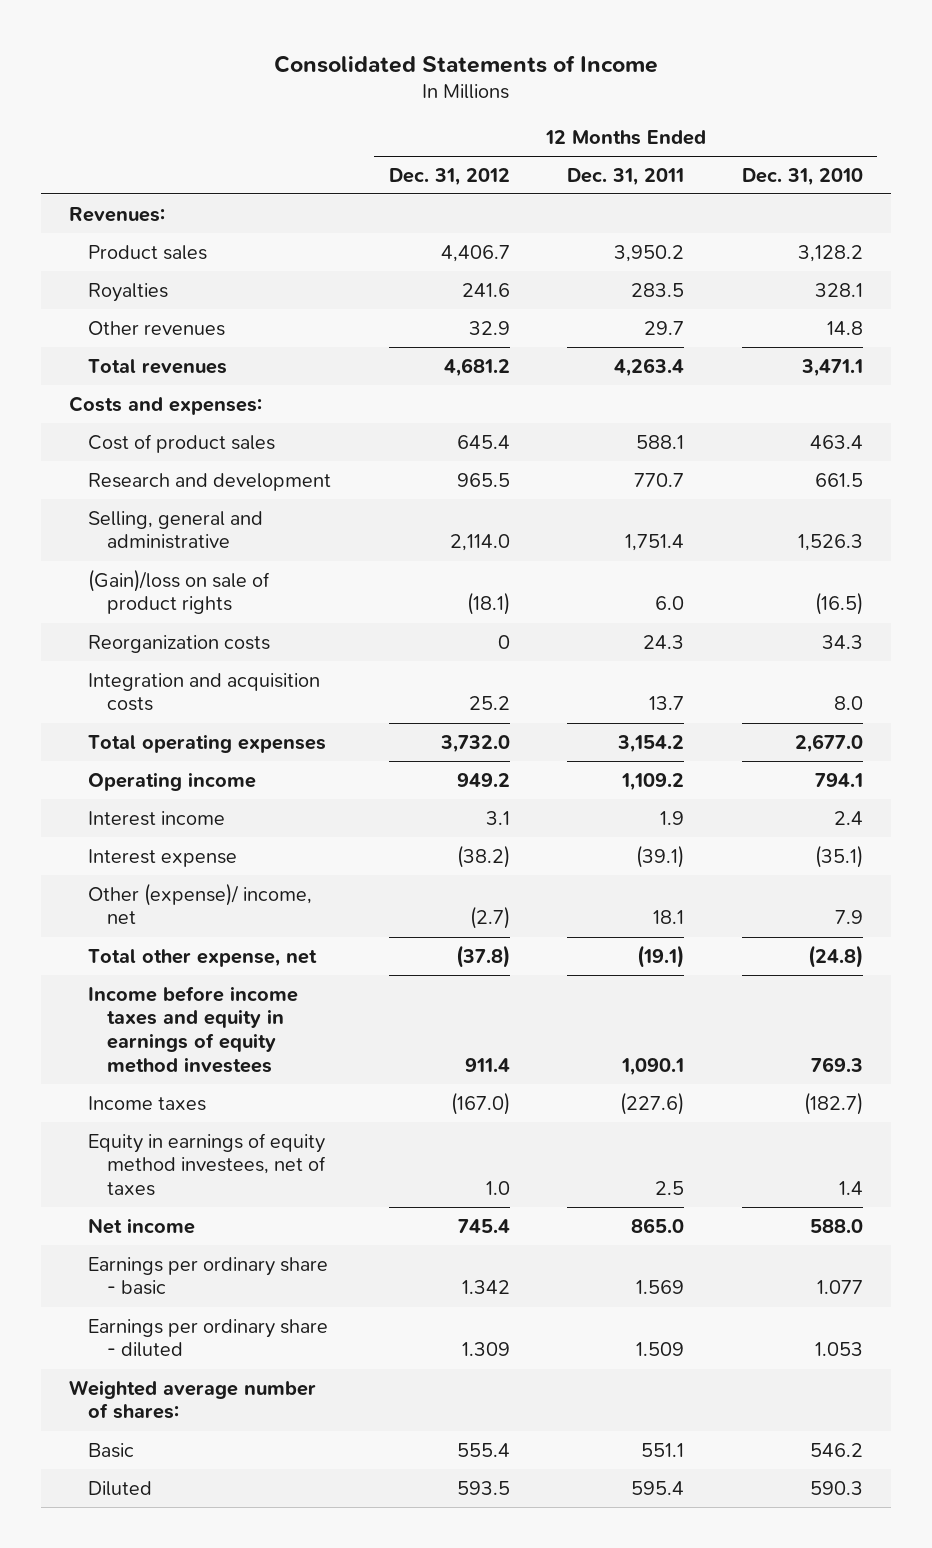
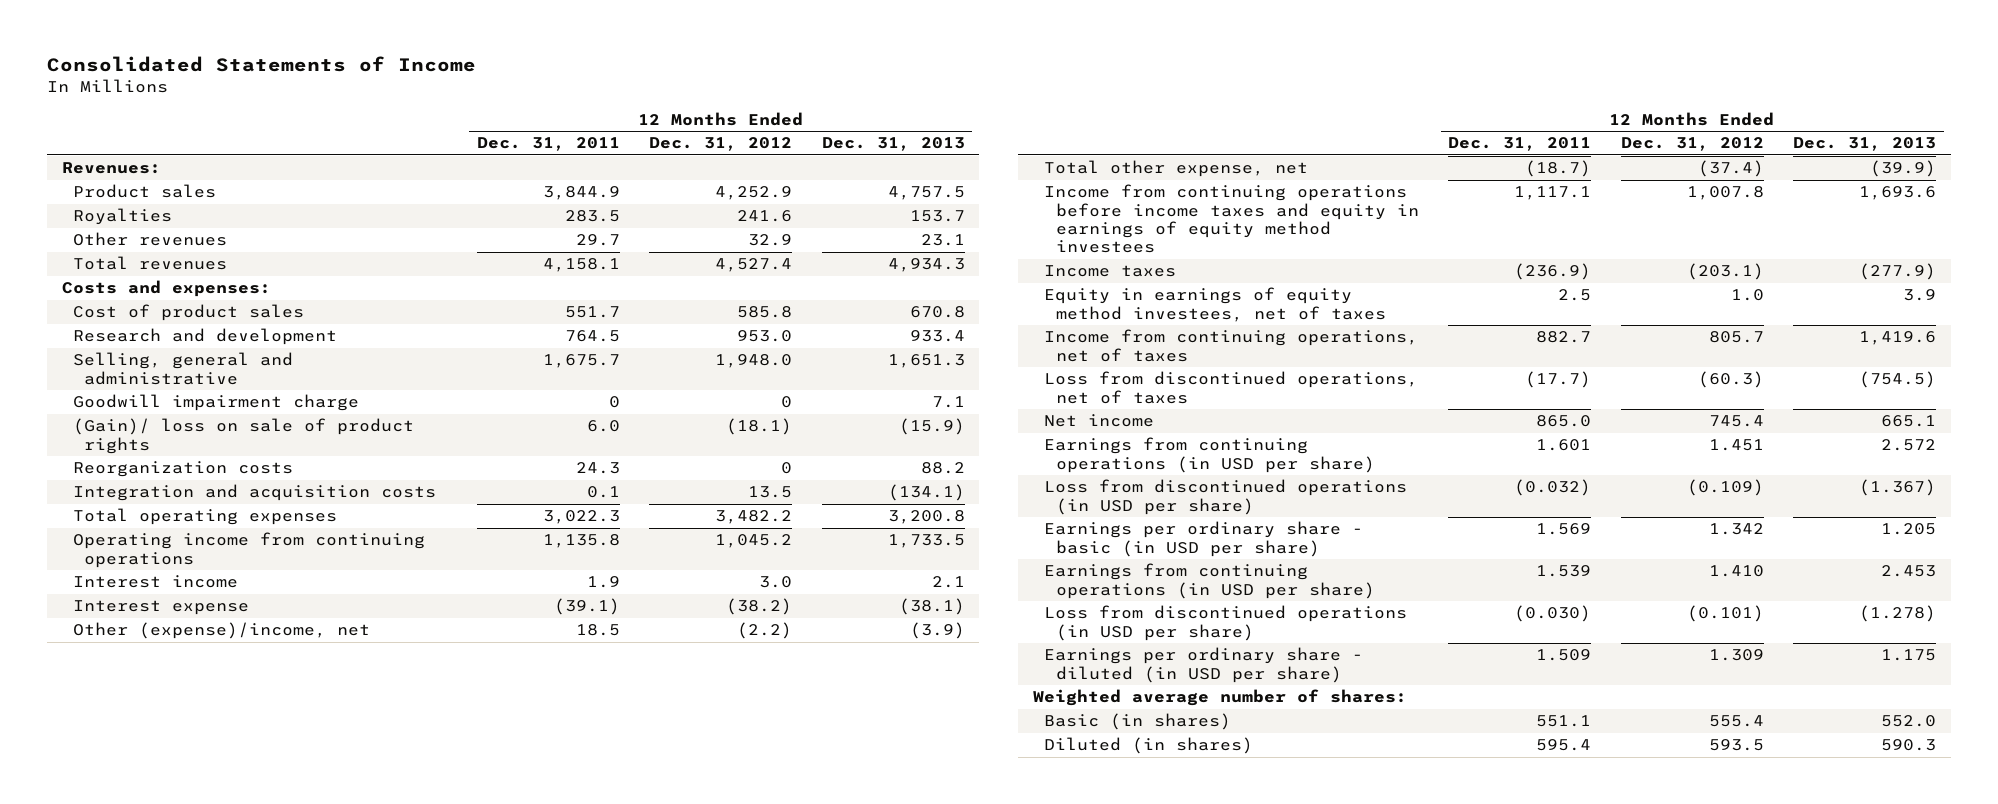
[741,167,863,186] Dec. 31, 2010 -> none
none -> [821,137,965,152] Dec. 31, 2013
[440,244,510,262] 4,406.7 -> [715,186,793,201] 4,252.9
[614,244,685,262] 3,950.2 -> [542,186,620,201] 3,844.9
[443,357,510,377] 4,681.2 -> [715,258,793,273] 4,527.4
[614,357,685,377] 4,263.4 -> [542,258,620,273] 4,158.1
[456,434,510,449] 645.4 -> [737,306,793,319] 585.8
[636,434,685,449] 588.1 -> [564,306,620,319] 551.7
[456,472,510,487] 965.5 -> [737,330,793,343] 953.0
[634,472,685,487] 770.7 -> [564,330,620,343] 764.5
[449,534,510,552] 2,114.0 -> [715,354,793,369] 1,948.0
[625,534,685,552] 1,751.4 -> [542,354,620,369] 1,675.7
none -> [72,394,359,412] Goodwill impairment charge
[88,568,271,615] (Gain)/loss on sale of product rights -> [72,418,414,454] (Gain)/ loss on sale of product rights
[468,696,510,711] 25.2 -> [748,486,793,499] 13.5
[649,696,685,711] 13.7 -> [586,486,620,499] 0.1
[439,734,510,753] 3,732.0 -> [715,510,793,525] 3,482.2
[617,734,685,753] 3,154.2 -> [542,510,620,525] 3,022.3
[88,771,257,791] Operating income -> [72,532,425,568] Operating income from continuing operations
[456,772,510,787] 949.2 -> [715,534,793,549] 1,045.2
[621,772,685,791] 1,109.2 -> [542,534,620,549] 1,135.8
[485,810,510,825] 3.1 -> [759,576,793,589] 3.0
[88,882,313,925] Other (expense)/ income, net -> [72,622,370,640] Other (expense)/income, net
[469,906,510,930] (2.7) -> [737,622,793,640] (2.2)
[653,910,685,925] 18.1 -> [575,624,620,637] 18.5
[455,944,510,968] (37.8) -> [1697,160,1764,178] (37.4)
[637,944,685,968] (19.1) -> [1525,160,1592,178] (18.7)
[88,985,299,1073] Income before income taxes and equity in earnings of equity method investees -> [1044,184,1419,254] Income from continuing operations before income taxes and equity in earnings of equity method investees
[464,1057,510,1072] 911.4 -> [1686,186,1764,201] 1,007.8
[621,1057,685,1076] 1,090.1 -> [1514,186,1592,201] 1,117.1
[450,1091,510,1115] (167.0) -> [1686,263,1764,281] (203.1)
[620,1091,685,1115] (227.6) -> [1514,263,1592,281] (236.9)
none -> [1044,329,1419,362] Income from continuing operations, net of taxes
none -> [1044,371,1419,404] Loss from discontinued operations, net of taxes
none -> [1044,437,1375,473] Earnings from continuing operations (in USD per share)
none -> [1044,479,1408,515] Loss from discontinued operations (in USD per share)
[88,1256,329,1296] Earnings per ordinary share - basic -> [1044,521,1364,557] Earnings per ordinary share - basic (in USD per share)
none -> [1044,563,1375,599] Earnings from continuing operations (in USD per share)
none -> [1044,605,1408,641] Loss from discontinued operations (in USD per share)
[88,1318,329,1358] Earnings per ordinary share - diluted -> [1044,647,1364,683] Earnings per ordinary share - diluted (in USD per share)
[88,1442,135,1458] Basic -> [1044,713,1232,731] Basic (in shares)
[88,1480,153,1496] Diluted -> [1044,737,1254,755] Diluted (in shares)

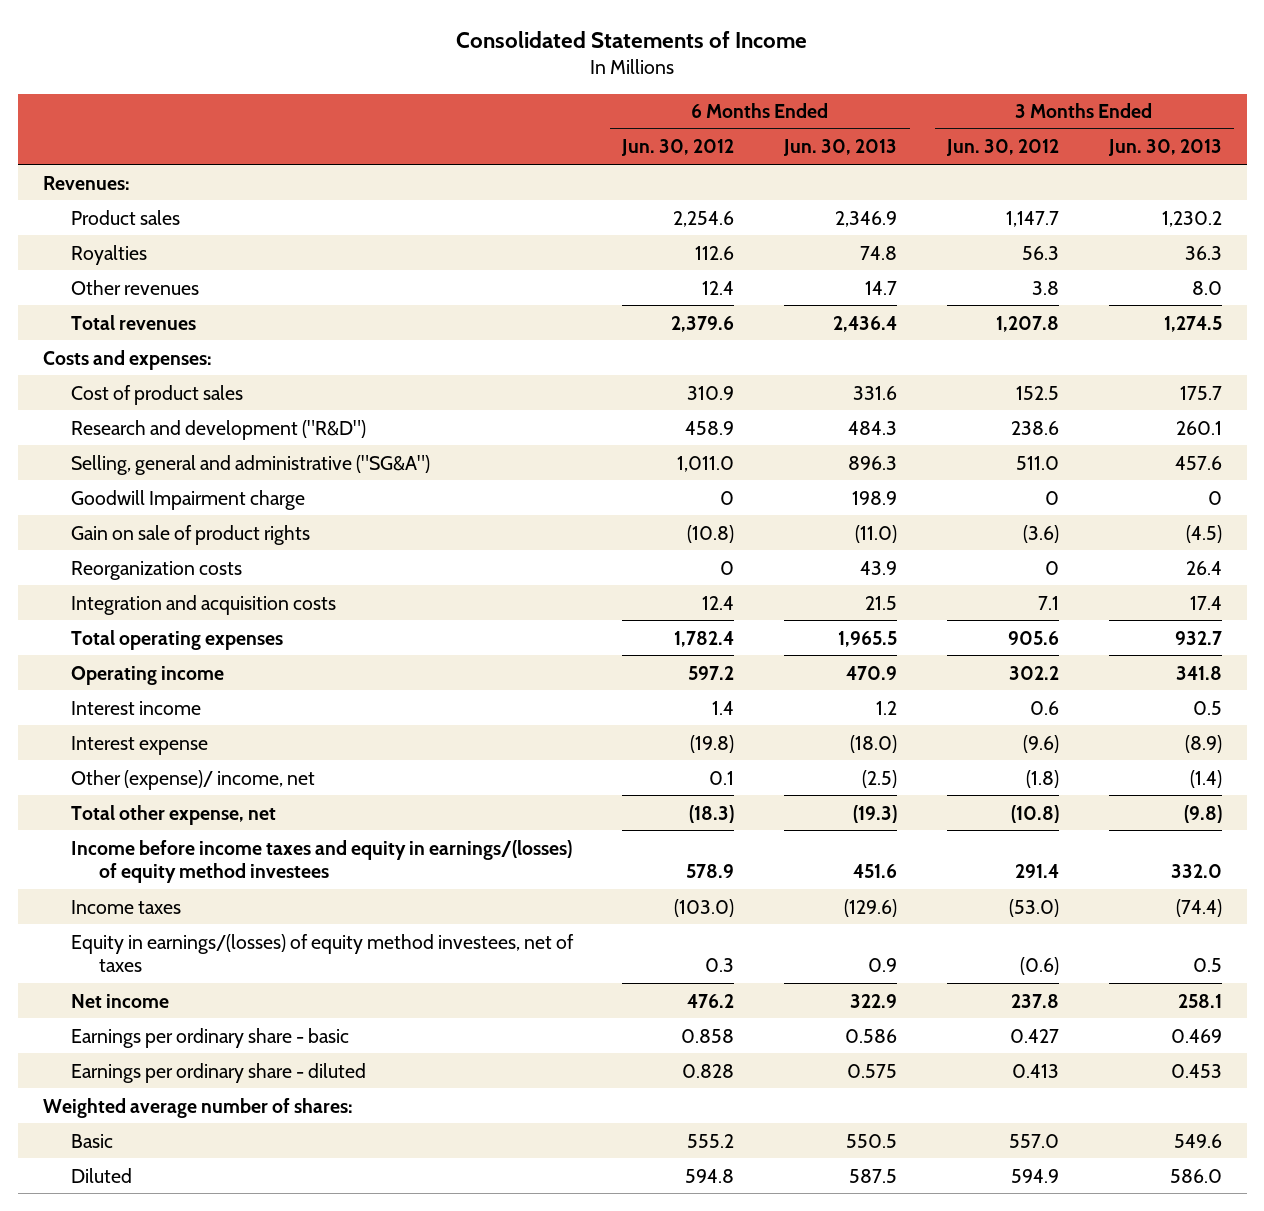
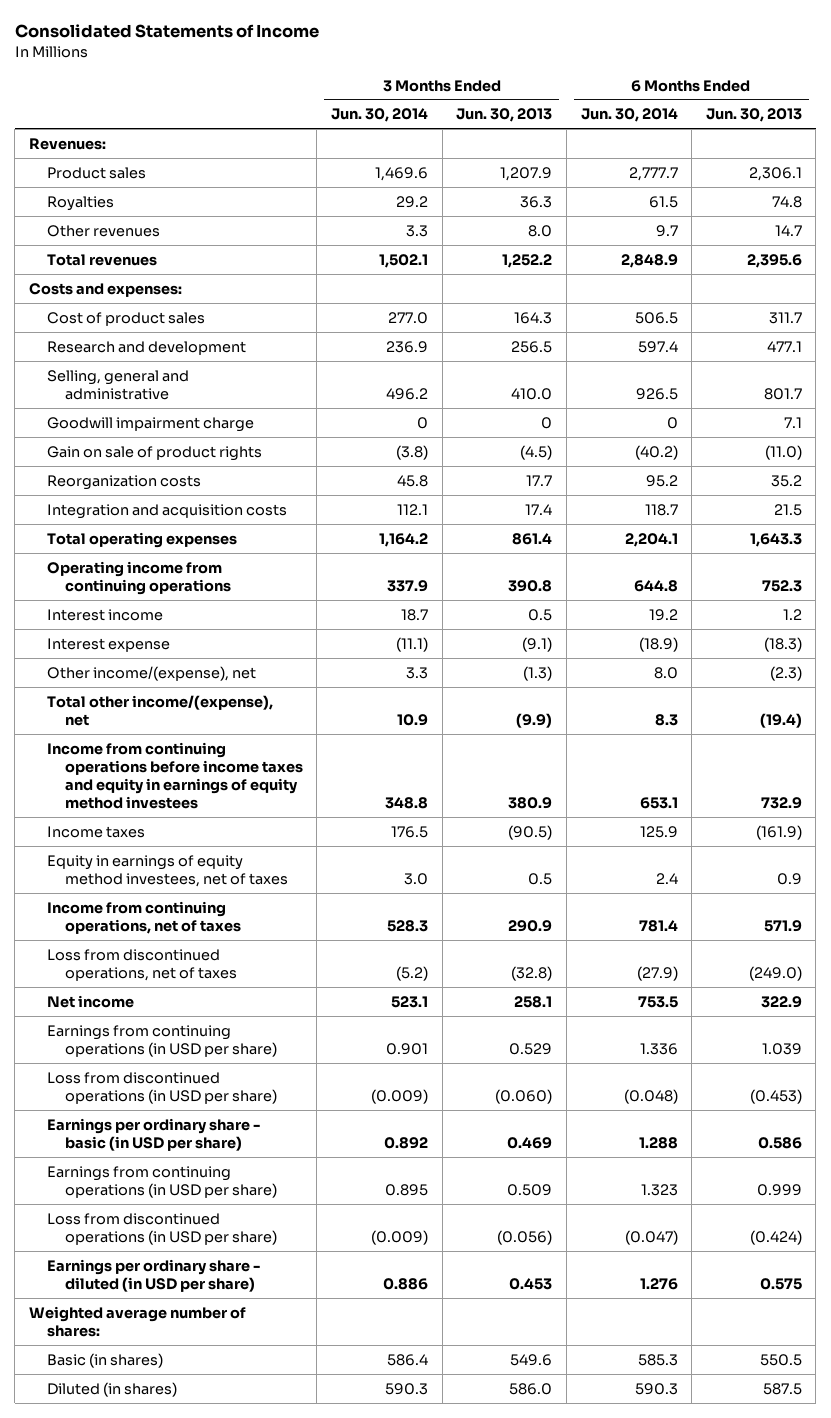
[621,139,735,157] Jun. 30, 2012 -> none
[945,139,1059,157] Jun. 30, 2012 -> none
none -> [331,108,429,123] Jun. 30, 2014
none -> [580,108,678,123] Jun. 30, 2014
[835,210,898,227] 2,346.9 -> [748,166,802,181] 2,306.1
[1161,210,1222,227] 1,230.2 -> [500,166,553,181] 1,207.9
[833,315,898,332] 2,436.4 -> [746,253,802,268] 2,395.6
[1163,315,1222,332] 1,274.5 -> [502,253,553,268] 1,252.2
[853,385,898,400] 331.6 -> [768,311,802,324] 311.7
[1179,385,1222,400] 175.7 -> [514,311,553,324] 164.3
[70,419,366,440] Research and development ("R&D") -> [46,340,246,355] Research and development
[848,420,898,435] 484.3 -> [766,340,802,352] 477.1
[1175,420,1222,435] 260.1 -> [511,340,553,353] 256.5
[70,454,430,475] Selling, general and administrative ("SG&A") -> [46,369,189,400] Selling, general and administrative
[848,455,898,470] 896.3 -> [763,387,802,400] 801.7
[1174,455,1222,470] 457.6 -> [511,387,553,400] 410.0
[70,489,305,510] Goodwill Impairment charge -> [46,416,254,432] Goodwill impairment charge
[852,490,898,505] 198.9 -> [783,416,802,428] 7.1
[860,560,898,575] 43.9 -> [770,474,802,487] 35.2
[1185,560,1222,575] 26.4 -> [526,474,553,486] 17.7
[838,630,898,647] 1,965.5 -> [749,532,802,547] 1,643.3
[1174,630,1222,645] 932.7 -> [512,532,553,545] 861.4
[70,665,224,685] Operating income -> [46,560,231,595] Operating income from continuing operations
[846,665,898,680] 470.9 -> [761,579,802,592] 752.3
[1175,665,1222,680] 341.8 -> [508,579,553,592] 390.8
[850,734,898,753] (18.0) -> [763,636,802,652] (18.3)
[1184,734,1222,753] (8.9) -> [522,636,553,652] (9.1)
[70,769,315,790] Other (expense)/ income, net -> [46,665,256,681] Other income/(expense), net
[862,769,898,788] (2.5) -> [769,665,802,681] (2.3)
[1189,769,1222,788] (1.4) -> [523,665,553,681] (1.3)
[70,804,276,825] Total other expense, net -> [46,694,273,726] Total other income/(expense), net
[853,804,898,823] (19.3) -> [759,712,802,728] (19.4)
[1183,804,1222,823] (9.8) -> [516,712,553,728] (9.9)
[70,839,572,883] Income before income taxes and equity in earnings/(losses) of equity method investees -> [46,741,303,809] Income from continuing operations before income taxes and equity in earnings of equity method investees
[853,863,898,878] 451.6 -> [760,796,802,809] 732.9
[1170,863,1222,878] 332.0 -> [508,796,553,809] 380.9
[844,898,898,917] (129.6) -> [755,824,802,840] (161.9)
[1175,898,1222,917] (74.4) -> [508,824,553,840] (90.5)
[70,933,574,972] Equity in earnings/(losses) of equity method investees, net of taxes -> [46,854,288,887] Equity in earnings of equity method investees, net of taxes
none -> [46,900,241,934] Income from continuing operations, net of taxes
none -> [46,948,237,981] Loss from discontinued operations, net of taxes
none -> [46,1024,277,1057] Earnings from continuing operations (in USD per share)
none -> [46,1071,277,1104] Loss from discontinued operations (in USD per share)
[70,1027,349,1048] Earnings per ordinary share - basic -> [46,1117,260,1151] Earnings per ordinary share - basic (in USD per share)
none -> [46,1165,277,1198] Earnings from continuing operations (in USD per share)
none -> [46,1212,277,1245] Loss from discontinued operations (in USD per share)
[70,1062,366,1083] Earnings per ordinary share - diluted -> [46,1258,260,1292] Earnings per ordinary share - diluted (in USD per share)
[70,1133,113,1148] Basic -> [46,1352,163,1368] Basic (in shares)
[70,1167,132,1183] Diluted -> [46,1381,177,1397] Diluted (in shares)

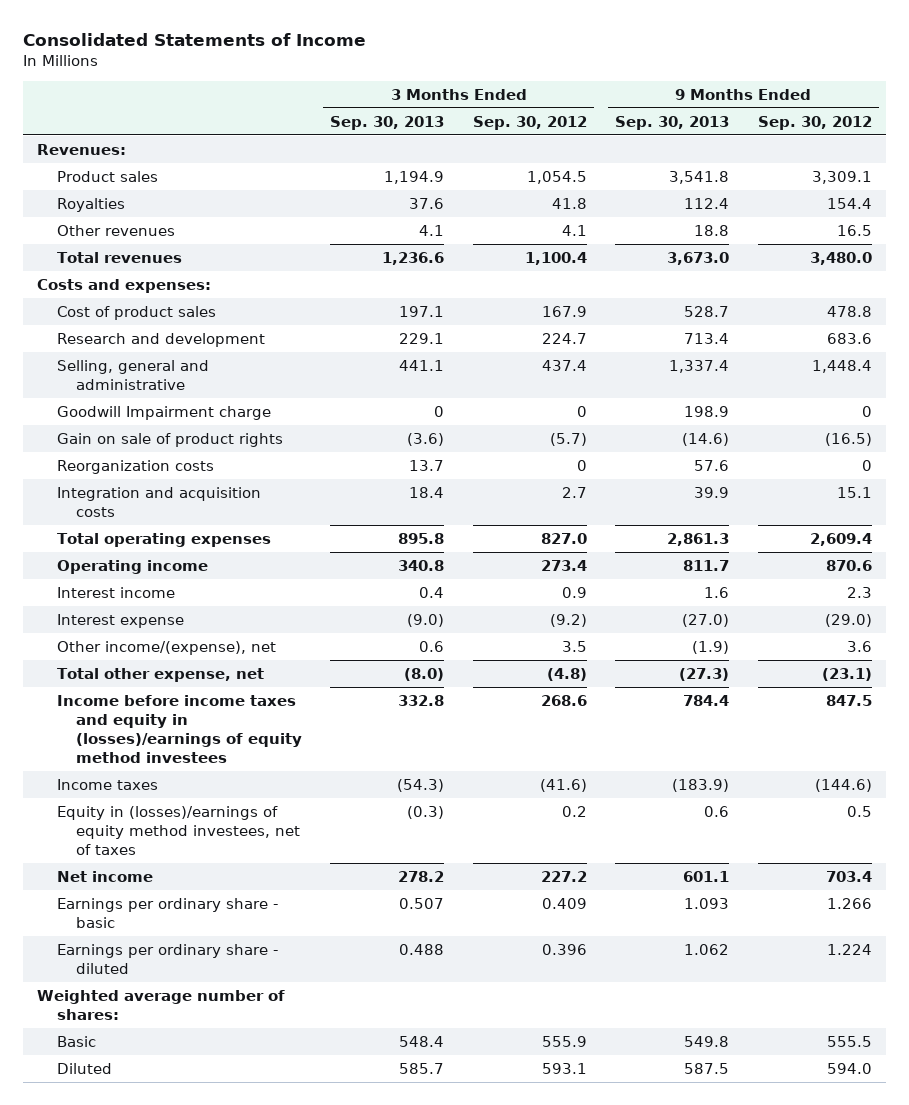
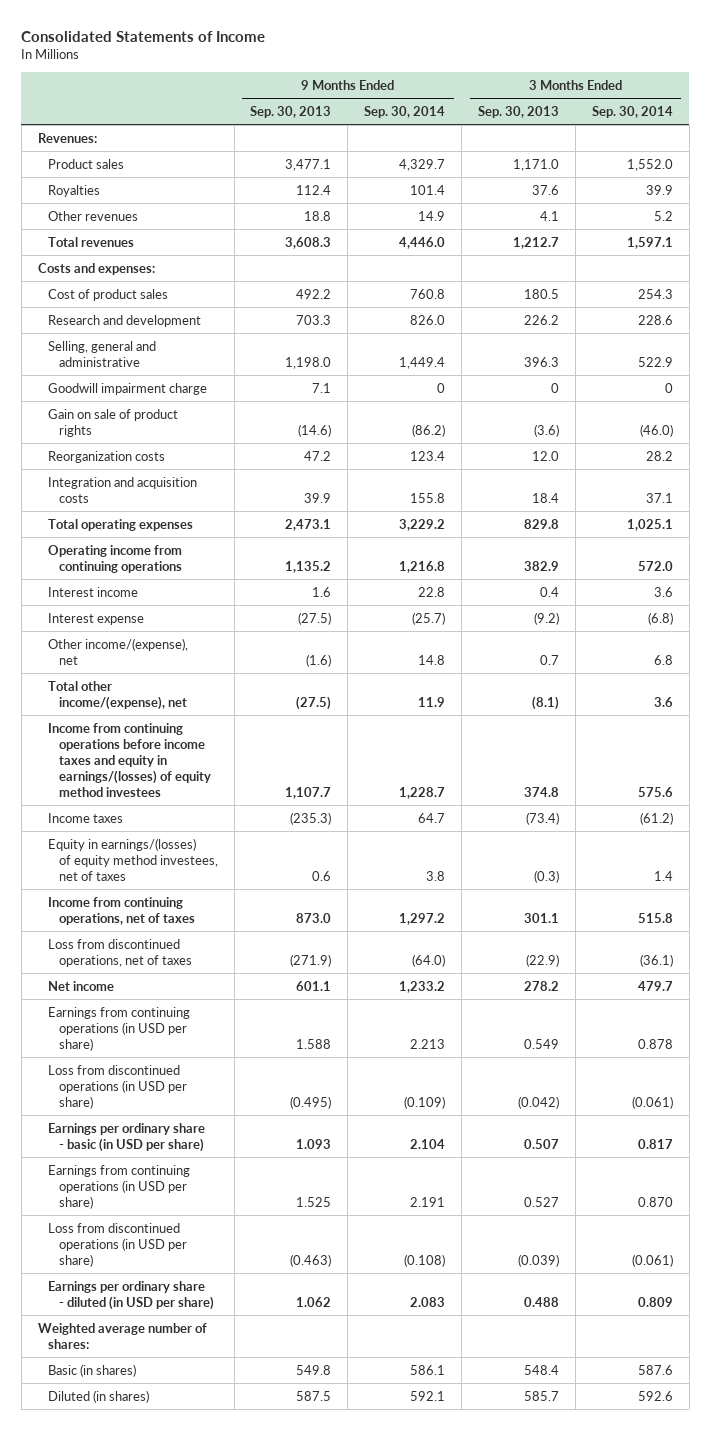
[472,115,587,130] Sep. 30, 2012 -> none
[757,115,872,130] Sep. 30, 2012 -> none
none -> [364,106,446,119] Sep. 30, 2014
none -> [591,106,673,119] Sep. 30, 2014
[384,170,445,184] 1,194.9 -> [513,158,560,171] 1,171.0
[669,170,730,184] 3,541.8 -> [285,158,332,171] 3,477.1
[382,251,445,265] 1,236.6 -> [513,236,560,249] 1,212.7
[667,251,730,265] 3,673.0 -> [285,236,332,249] 3,608.3
[399,305,445,317] 197.1 -> [524,288,560,299] 180.5
[684,305,730,317] 528.7 -> [296,288,332,299] 492.2
[399,332,445,344] 229.1 -> [524,314,560,325] 226.2
[684,332,730,344] 713.4 -> [296,314,332,325] 703.3
[399,359,445,371] 441.1 -> [524,356,560,367] 396.3
[669,359,730,373] 1,337.4 -> [285,356,332,369] 1,198.0
[56,405,271,420] Goodwill Impairment charge -> [48,382,208,395] Goodwill impairment charge
[684,405,730,417] 198.9 -> [312,382,332,393] 7.1
[409,459,445,471] 13.7 -> [532,450,560,461] 12.0
[694,459,730,471] 57.6 -> [304,450,332,461] 47.2
[398,532,445,544] 895.8 -> [524,518,560,529] 829.8
[667,532,730,546] 2,861.3 -> [285,518,332,531] 2,473.1
[56,559,208,574] Operating income -> [48,544,183,573] Operating income from continuing operations
[398,559,445,571] 340.8 -> [524,560,560,571] 382.9
[683,559,730,571] 811.7 -> [285,560,332,573] 1,135.2
[407,613,445,627] (9.0) -> [534,611,560,625] (9.2)
[682,613,730,627] (27.0) -> [298,611,332,625] (27.5)
[419,640,445,652] 0.6 -> [540,654,560,665] 0.7
[692,640,730,654] (1.9) -> [306,653,332,667] (1.6)
[56,667,264,682] Total other expense, net -> [48,680,187,710] Total other income/(expense), net
[404,667,445,681] (8.0) -> [532,695,560,710] (8.1)
[679,667,730,681] (27.3) -> [296,695,332,710] (27.5)
[56,694,302,764] Income before income taxes and equity in (losses)/earnings of equity method investees -> [48,722,211,797] Income from continuing operations before income taxes and equity in earnings/(losses) of equity method investees
[398,694,445,706] 332.8 -> [524,786,560,797] 374.8
[683,694,730,706] 784.4 -> [285,786,332,799] 1,107.7
[397,778,445,792] (54.3) -> [526,811,560,825] (73.4)
[672,778,730,792] (183.9) -> [290,811,332,825] (235.3)
[56,805,300,856] Equity in (losses)/earnings of equity method investees, net of taxes -> [48,837,218,881] Equity in earnings/(losses) of equity method investees, net of taxes
none -> [48,896,195,925] Income from continuing operations, net of taxes
none -> [48,938,192,967] Loss from discontinued operations, net of taxes
none -> [48,1006,191,1051] Earnings from continuing operations (in USD per share)
none -> [48,1064,187,1109] Loss from discontinued operations (in USD per share)
[56,897,278,928] Earnings per ordinary share - basic -> [48,1122,206,1152] Earnings per ordinary share - basic (in USD per share)
none -> [48,1164,191,1209] Earnings from continuing operations (in USD per share)
none -> [48,1222,187,1267] Loss from discontinued operations (in USD per share)
[56,943,278,974] Earnings per ordinary share - diluted -> [48,1280,214,1310] Earnings per ordinary share - diluted (in USD per share)
[56,1035,96,1047] Basic -> [48,1363,137,1377] Basic (in shares)
[56,1062,112,1074] Diluted -> [48,1389,150,1403] Diluted (in shares)

